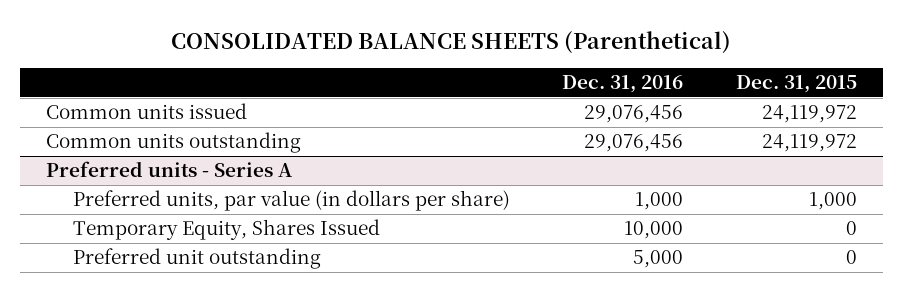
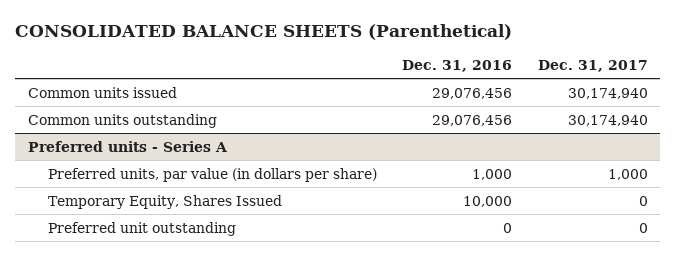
[735,75,857,94] Dec. 31, 2015 -> none
none -> [537,60,648,73] Dec. 31, 2017
[633,250,684,269] 5,000 -> [503,222,513,233] 0

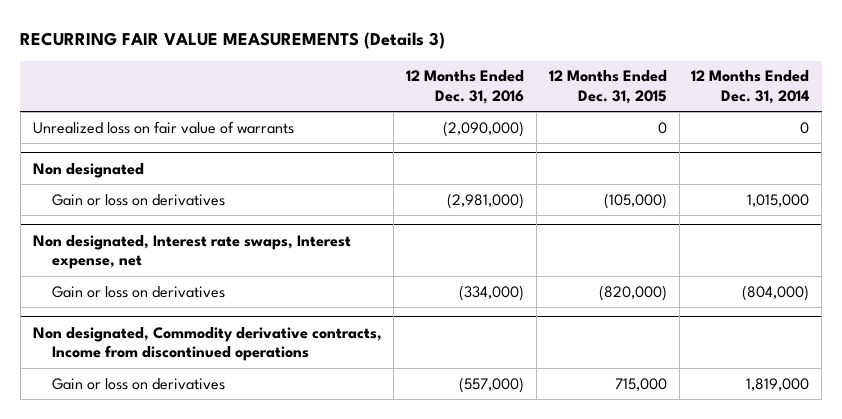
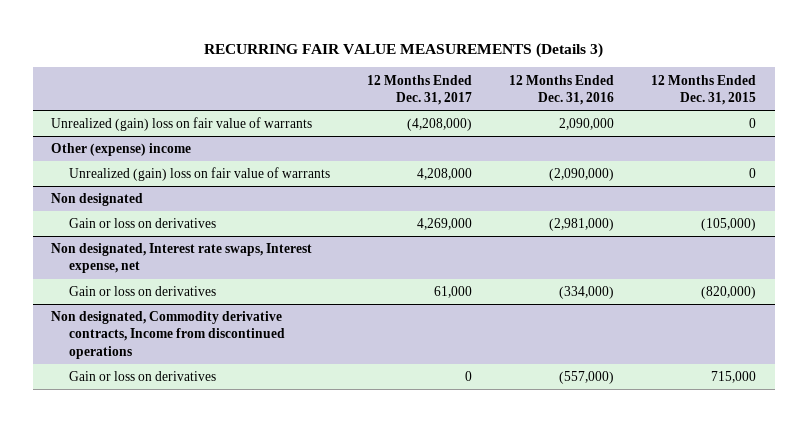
[691,70,810,104] 12 Months Ended Dec. 31, 2014 -> none
none -> [367,74,473,105] 12 Months Ended Dec. 31, 2017
[32,120,294,134] Unrealized loss on fair value of warrants -> [51,117,313,132] Unrealized (gain) loss on fair value of warrants
[443,120,525,137] (2,090,000) -> [559,118,615,131] 2,090,000
none -> [51,143,192,157] Other (expense) income
none -> [69,167,331,182] Unrealized (gain) loss on fair value of warrants

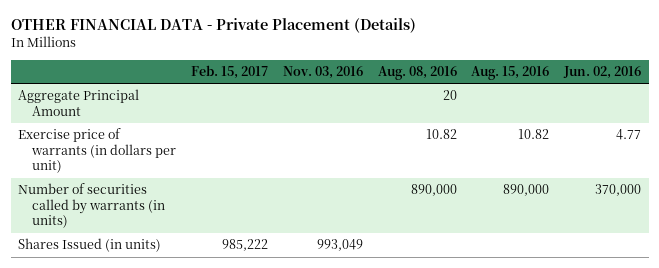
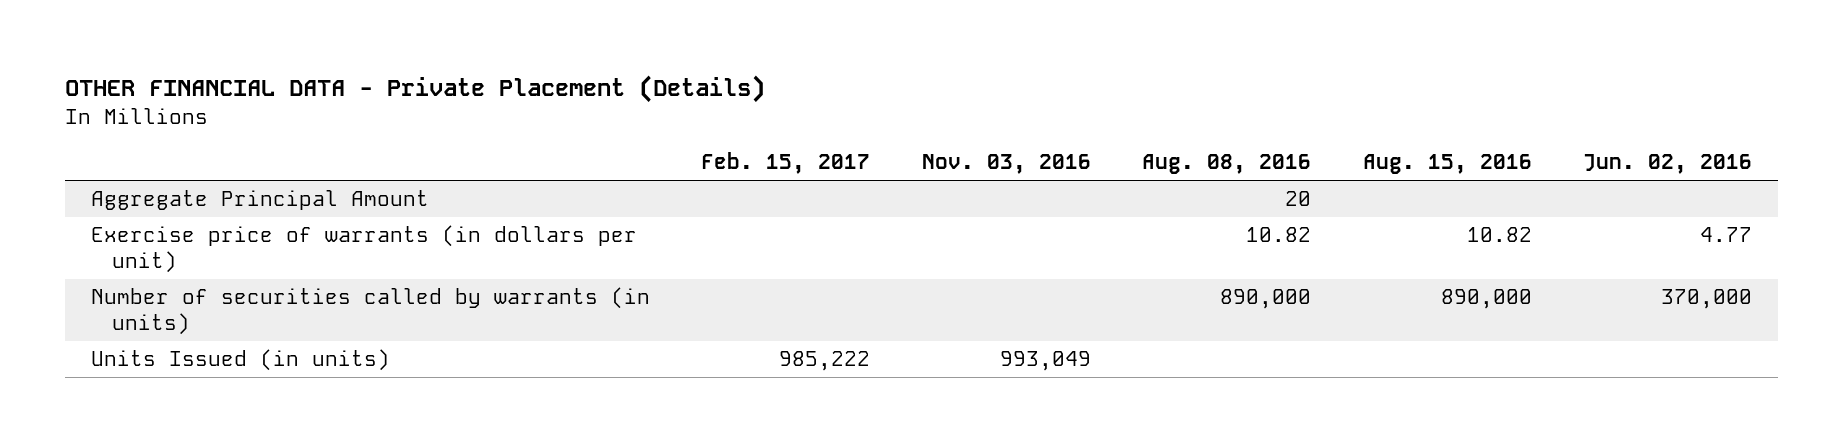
[18,238,162,253] Shares Issued (in units) -> [90,349,390,372] Units Issued (in units)

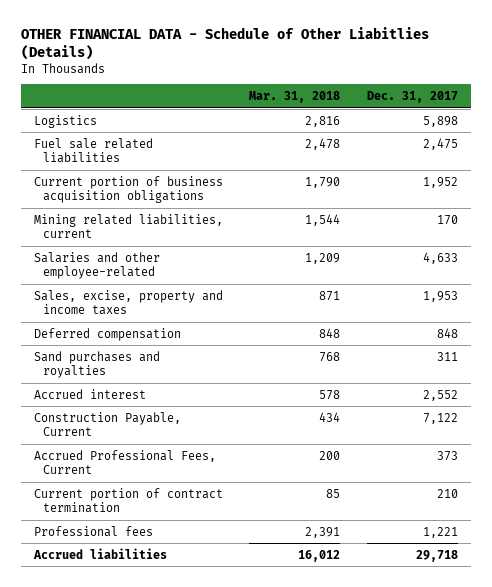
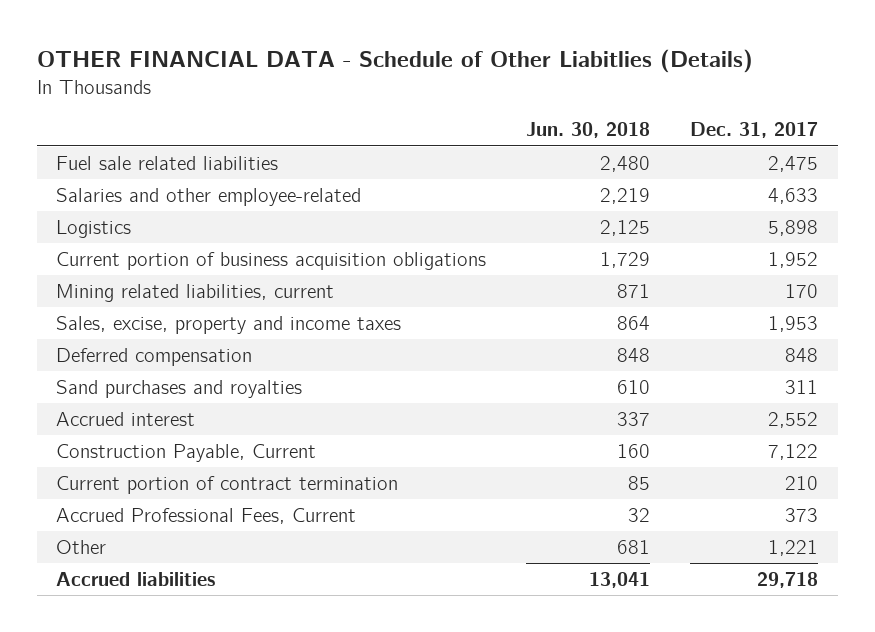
[249,91,341,104] Mar. 31, 2018 -> none
none -> [526,122,651,139] Jun. 30, 2018
[34,251,161,280] Salaries and other employee-related -> [56,187,362,206] Salaries and other employee-related
[34,114,98,128] Logistics -> [56,219,132,238] Logistics
[34,449,217,475] Accrued Professional Fees, Current -> [56,507,357,524] Accrued Professional Fees, Current
[34,525,154,537] Professional fees -> [56,539,107,554] Other

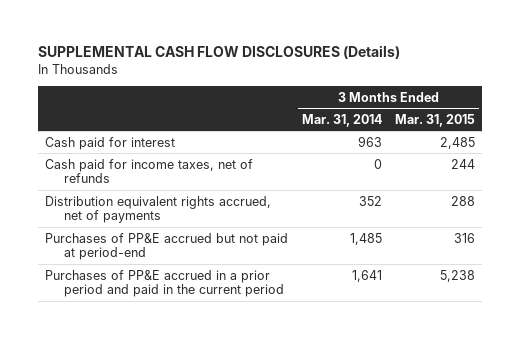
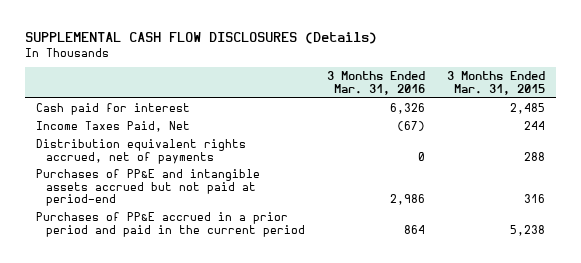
[301,113,382,127] Mar. 31, 2014 -> none
none -> [327,71,426,95] 3 Months Ended Mar. 31, 2016
[44,158,253,184] Cash paid for income taxes, net of refunds -> [36,121,191,133] Income Taxes Paid, Net
[44,232,288,261] Purchases of PP&E accrued but not paid at period-end -> [36,169,261,207] Purchases of PP&E and intangible assets accrued but not paid at period-end

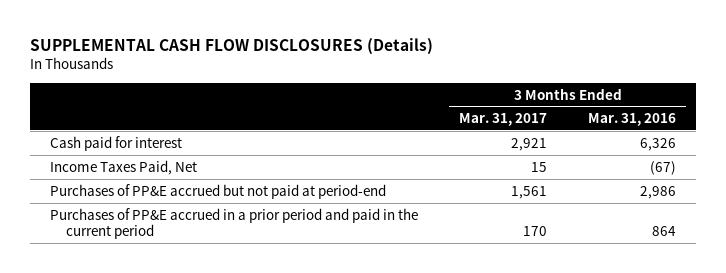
[446,71,545,95] 3 Months Ended Mar. 31, 2015 -> none
none -> [459,113,548,127] Mar. 31, 2017
[36,139,247,164] Distribution equivalent rights accrued, net of payments -> none
[36,169,261,207] Purchases of PP&E and intangible assets accrued but not paid at period-end -> [50,183,387,199] Purchases of PP&E accrued but not paid at period-end

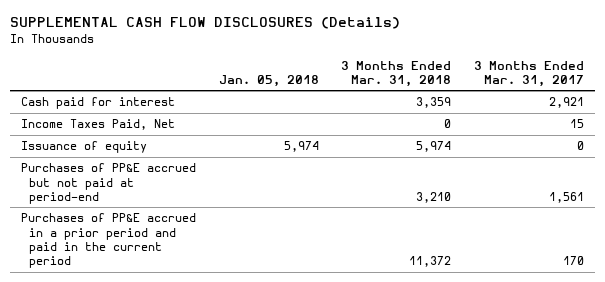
[588,113,677,127] Mar. 31, 2016 -> none
none -> [218,74,319,87] Jan. 05, 2018
none -> [341,60,452,87] 3 Months Ended Mar. 31, 2018
none -> [20,141,147,154] Issuance of equity

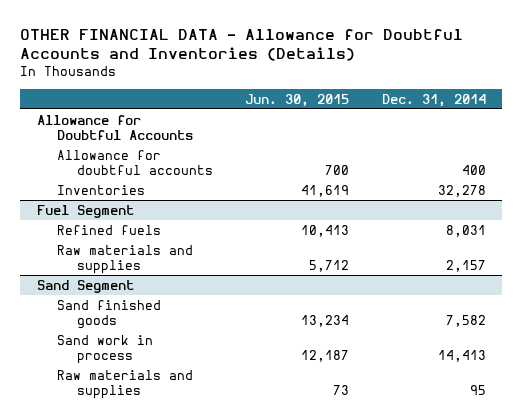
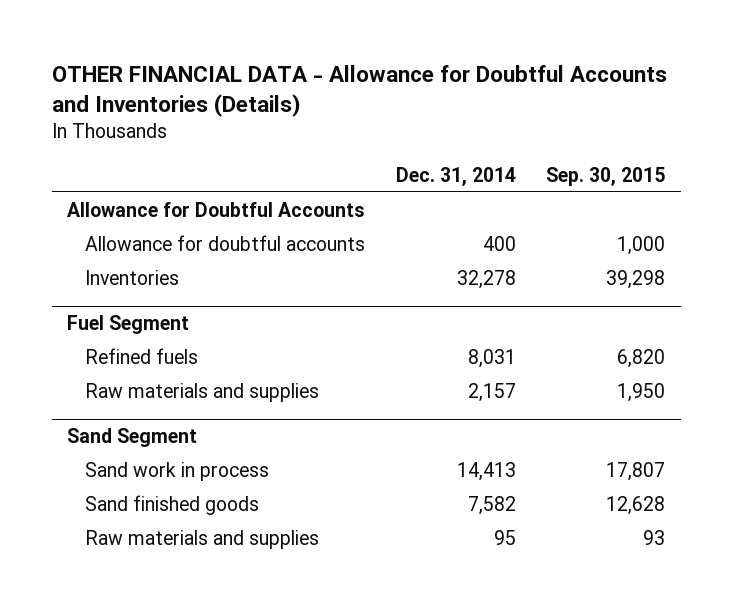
[245,93,350,107] Jun. 30, 2015 -> none
none -> [546,166,666,186] Sep. 30, 2015
[56,299,161,330] Sand finished goods -> [84,494,259,515] Sand finished goods

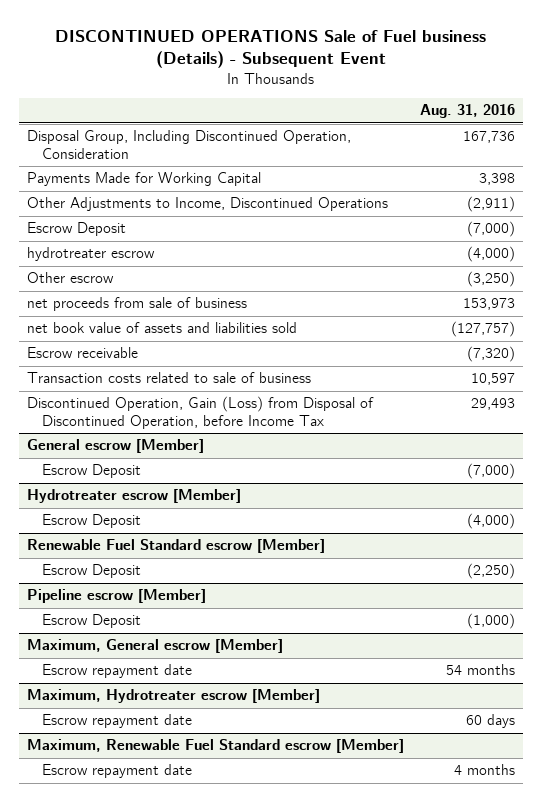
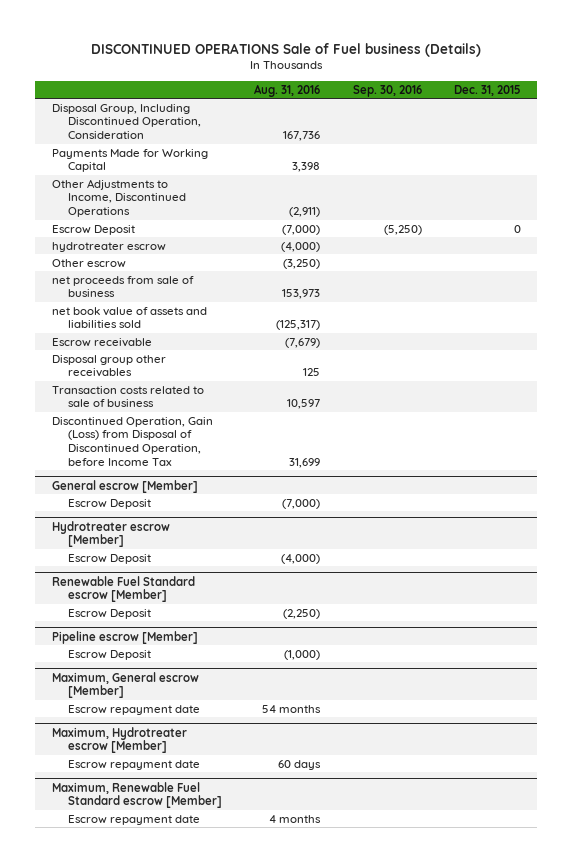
[55,29,487,69] DISCONTINUED OPERATIONS Sale of Fuel business (Details) - Subsequent Event -> [91,42,482,57] DISCONTINUED OPERATIONS Sale of Fuel business (Details)
none -> [352,84,422,97] Sep. 30, 2016
none -> [453,84,521,96] Dec. 31, 2015
[451,321,516,338] (127,757) -> [276,320,321,331] (125,317)
[467,346,516,363] (7,320) -> [285,337,321,348] (7,679)
none -> [51,354,166,378] Disposal group other receivables
[471,398,516,411] 29,493 -> [289,458,321,469] 31,699

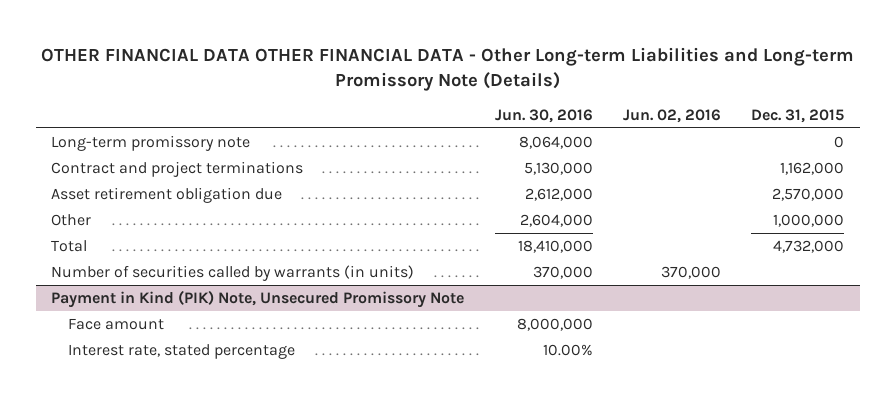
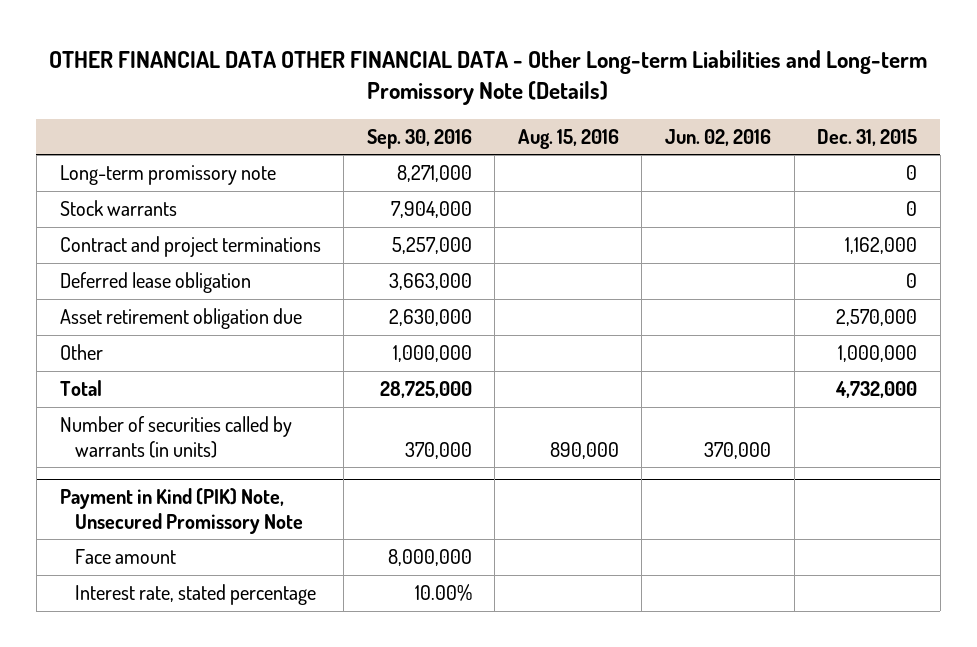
[494,108,593,123] Jun. 30, 2016 -> none
none -> [366,128,472,149] Sep. 30, 2016
none -> [517,128,619,149] Aug. 15, 2016
none -> [59,200,177,217] Stock warrants
none -> [59,272,251,294] Deferred lease obligation

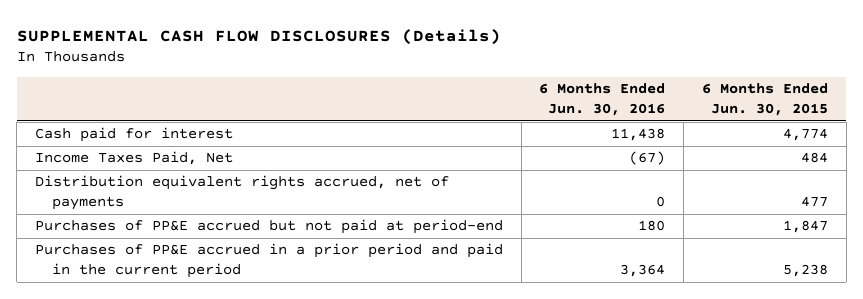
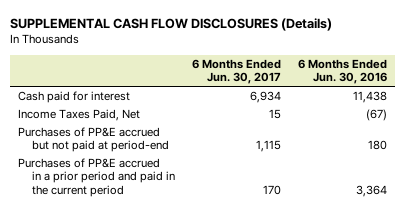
[701,83,828,117] 6 Months Ended Jun. 30, 2015 -> none
none -> [192,58,282,85] 6 Months Ended Jun. 30, 2017
[34,175,449,211] Distribution equivalent rights accrued, net of payments -> none

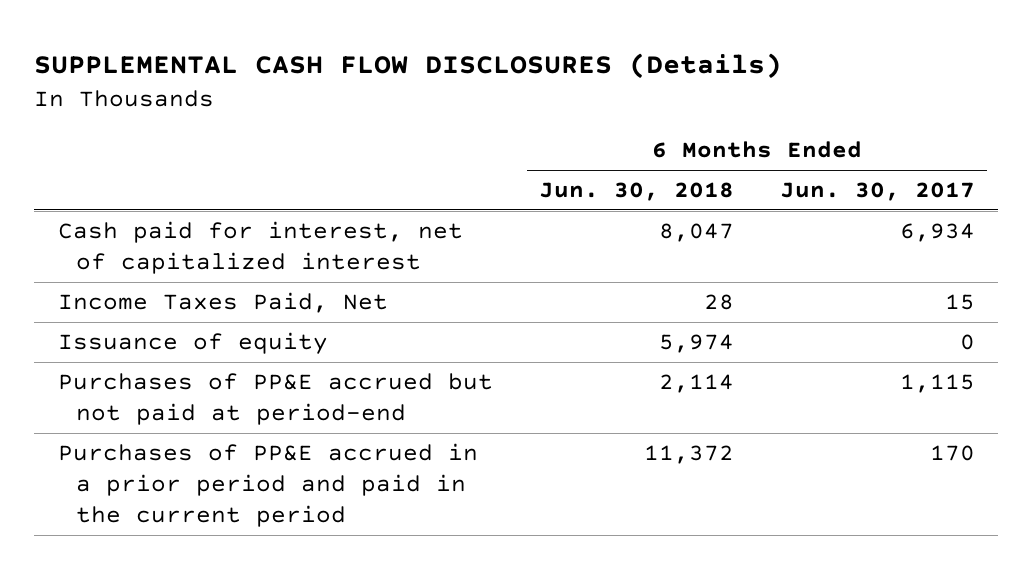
[297,58,387,85] 6 Months Ended Jun. 30, 2016 -> none
none -> [538,182,734,202] Jun. 30, 2018
[18,90,131,103] Cash paid for interest -> [57,221,463,275] Cash paid for interest, net of capitalized interest
none -> [57,332,328,355] Issuance of equity

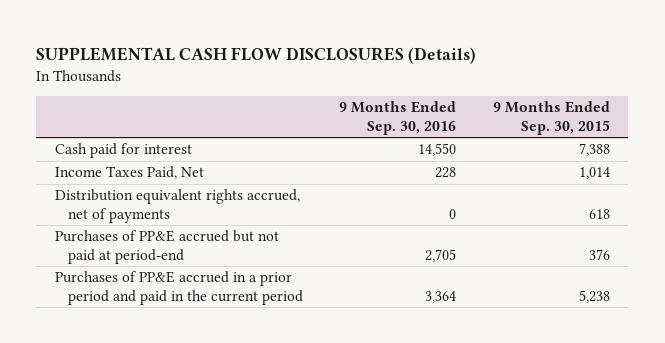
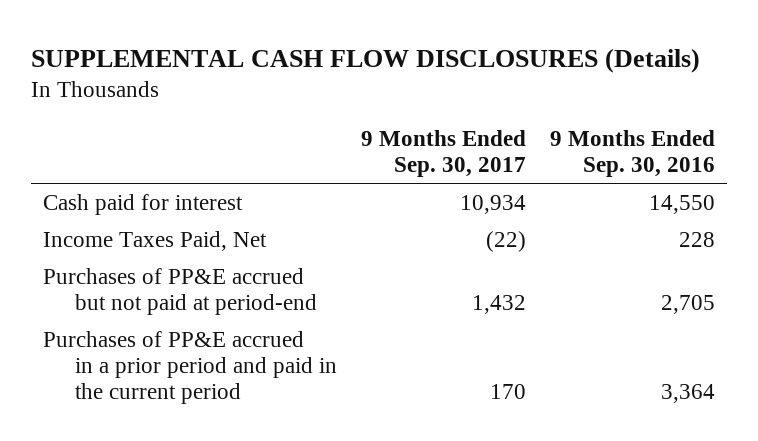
[493,101,611,135] 9 Months Ended Sep. 30, 2015 -> none
none -> [360,129,526,178] 9 Months Ended Sep. 30, 2017
[54,189,300,223] Distribution equivalent rights accrued, net of payments -> none

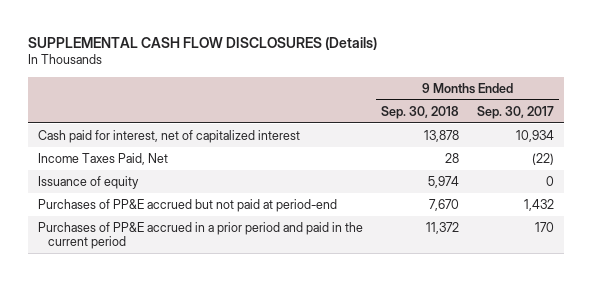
[549,129,715,178] 9 Months Ended Sep. 30, 2016 -> none
none -> [381,105,460,119] Sep. 30, 2018
[43,193,244,215] Cash paid for interest -> [37,130,300,144] Cash paid for interest, net of capitalized interest
none -> [37,176,139,190] Issuance of equity

